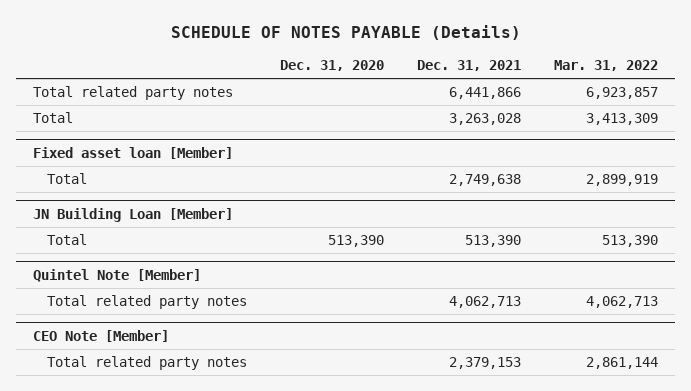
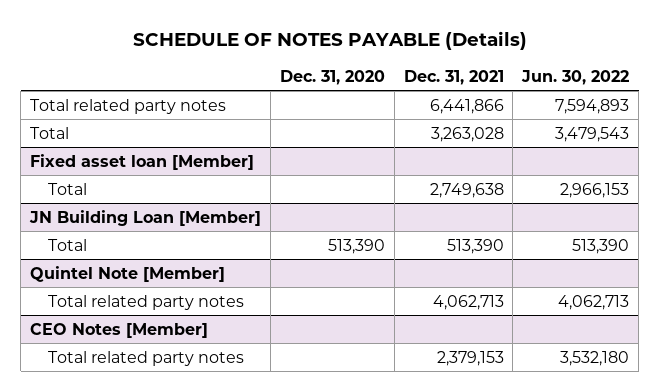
[554,60,659,72] Mar. 31, 2022 -> none
none -> [521,69,630,85] Jun. 30, 2022
[32,329,169,342] CEO Note [Member] -> [30,322,209,338] CEO Notes [Member]

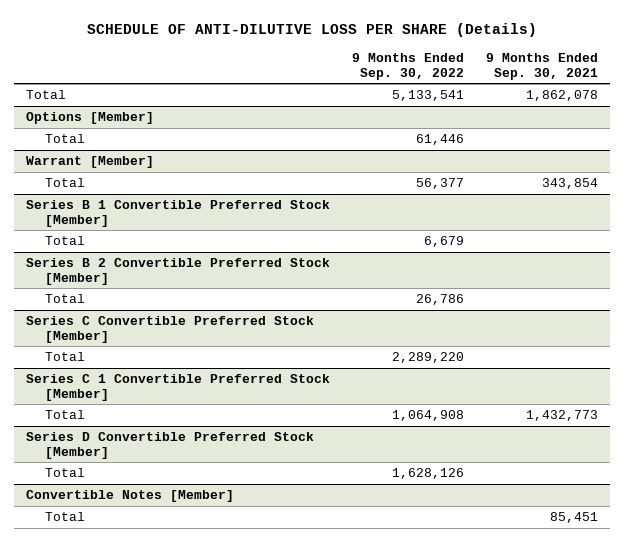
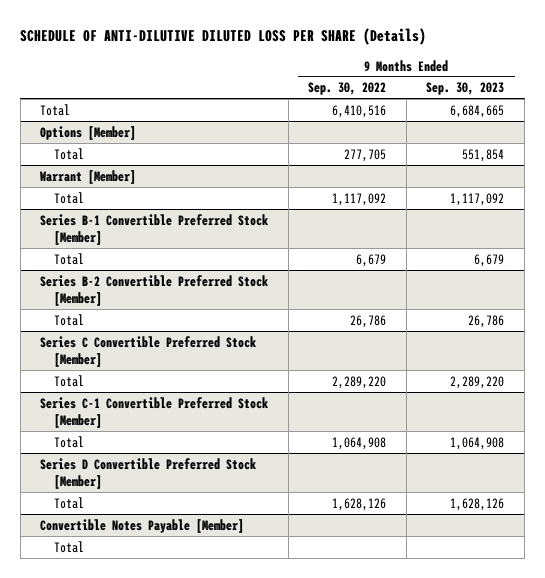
[87,23,538,38] SCHEDULE OF ANTI-DILUTIVE LOSS PER SHARE (Details) -> [20,28,427,46] SCHEDULE OF ANTI-DILUTIVE DILUTED LOSS PER SHARE (Details)
[486,53,599,80] 9 Months Ended Sep. 30, 2021 -> none
none -> [426,82,505,96] Sep. 30, 2023
[392,90,465,102] 5,133,541 -> [332,104,387,118] 6,410,516
[416,134,465,146] 61,446 -> [344,148,387,162] 277,705
[416,178,465,190] 56,377 -> [332,192,387,206] 1,117,092
[25,200,330,227] Series B 1 Convertible Preferred Stock [Member] -> [40,213,269,245] Series B-1 Convertible Preferred Stock [Member]
[25,258,330,285] Series B 2 Convertible Preferred Stock [Member] -> [40,274,269,306] Series B-2 Convertible Preferred Stock [Member]
[25,374,330,401] Series C 1 Convertible Preferred Stock [Member] -> [40,396,269,428] Series C-1 Convertible Preferred Stock [Member]
[25,490,234,503] Convertible Notes [Member] -> [40,518,245,533] Convertible Notes Payable [Member]

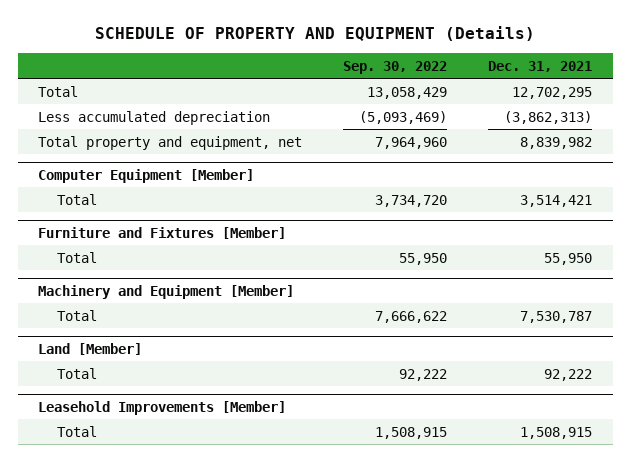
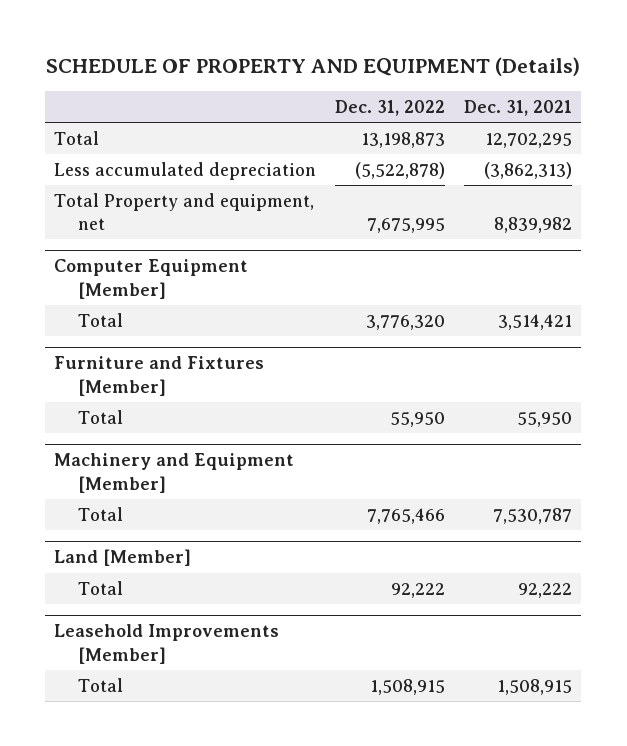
[343,60,448,74] Sep. 30, 2022 -> none
none -> [335,99,446,116] Dec. 31, 2022
[38,135,303,150] Total property and equipment, net -> [54,192,315,230] Total Property and equipment, net

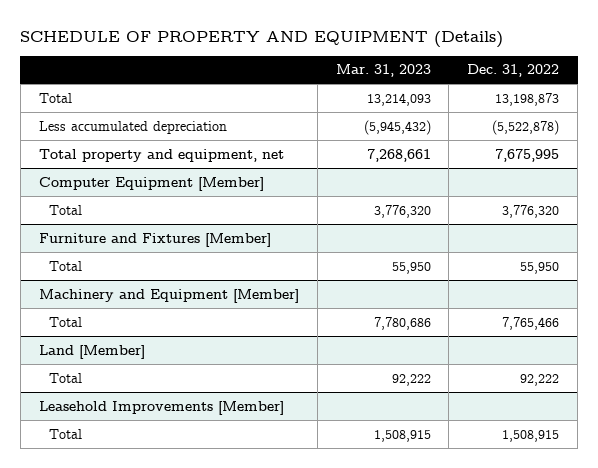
[464,99,573,116] Dec. 31, 2021 -> none
none -> [335,64,431,78] Mar. 31, 2023
[54,192,315,230] Total Property and equipment, net -> [38,148,284,162] Total property and equipment, net

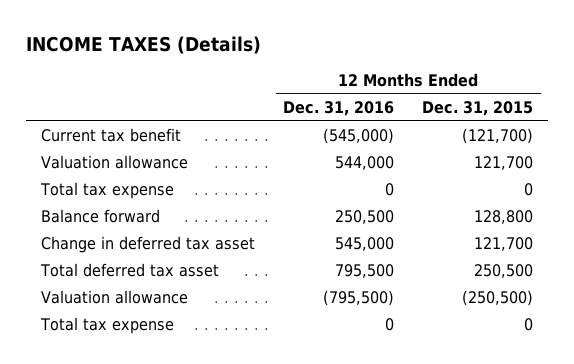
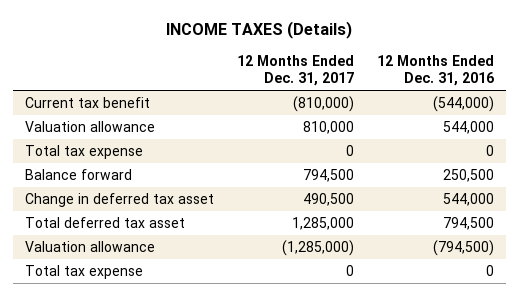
[422,101,534,117] Dec. 31, 2015 -> none
none -> [236,54,354,87] 12 Months Ended Dec. 31, 2017
[323,128,395,145] (545,000) -> [432,96,494,113] (544,000)
[335,237,395,252] 545,000 -> [442,193,494,207] 544,000
[335,264,395,279] 795,500 -> [442,217,494,231] 794,500
[323,290,395,307] (795,500) -> [432,240,494,257] (794,500)

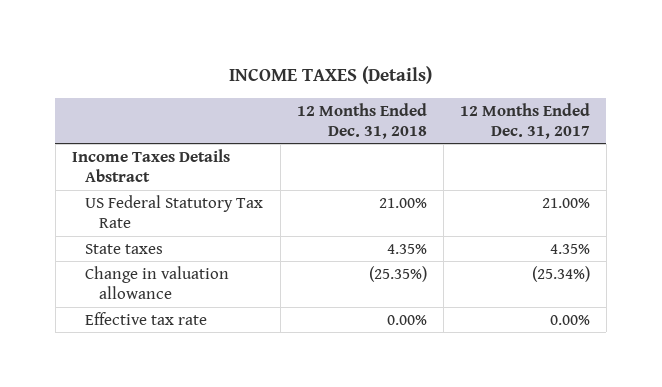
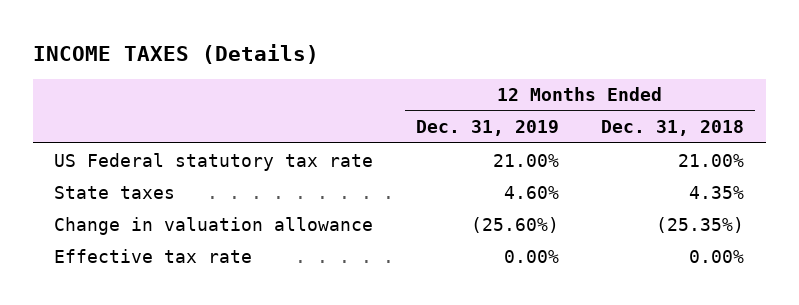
[459,102,590,139] 12 Months Ended Dec. 31, 2017 -> none
none -> [415,120,559,137] Dec. 31, 2019
[71,148,230,183] Income Taxes Details Abstract -> none
[85,194,264,229] US Federal Statutory Tax Rate -> [54,152,374,171] US Federal statutory tax rate

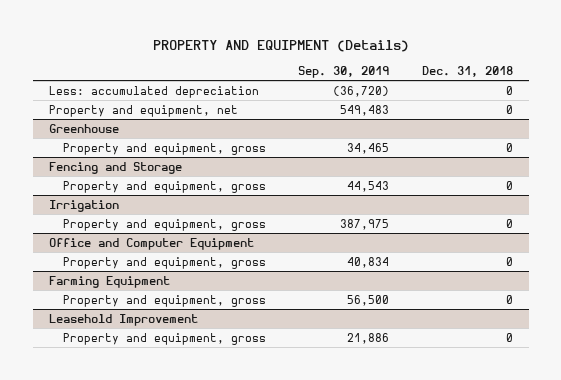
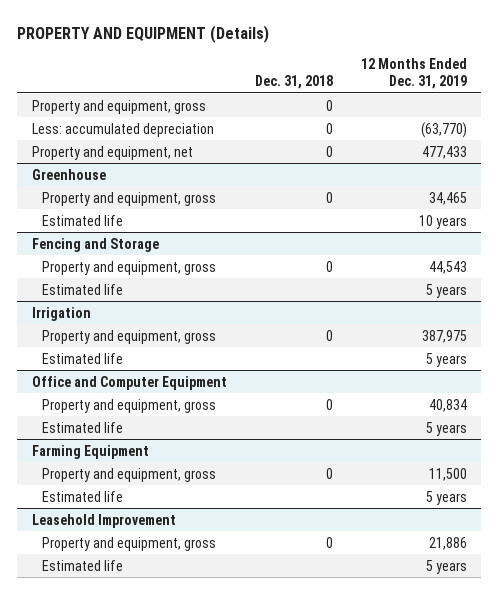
[298,65,390,78] Sep. 30, 2019 -> none
none -> [361,58,468,90] 12 Months Ended Dec. 31, 2019
none -> [31,99,206,114] Property and equipment, gross
none -> [42,214,124,226] Estimated life
none -> [42,283,124,295] Estimated life
none -> [42,352,124,364] Estimated life
none -> [42,421,124,433] Estimated life
none -> [42,490,124,502] Estimated life
none -> [42,559,124,571] Estimated life

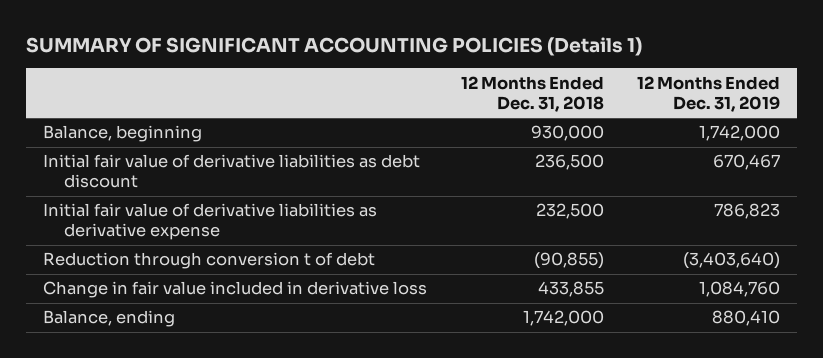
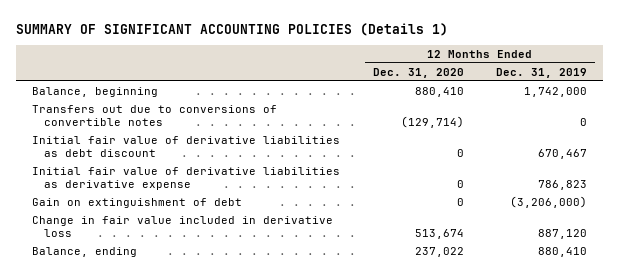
[460,75,604,112] 12 Months Ended Dec. 31, 2018 -> none
none -> [372,67,464,78] Dec. 31, 2020
none -> [32,105,278,127] Transfers out due to conversions of convertible notes
[43,252,376,270] Reduction through conversion t of debt -> [32,198,243,209] Gain on extinguishment of debt
[683,252,781,270] (3,403,640) -> [509,196,587,209] (3,206,000)
[699,281,781,298] 1,084,760 -> [537,229,587,240] 887,120

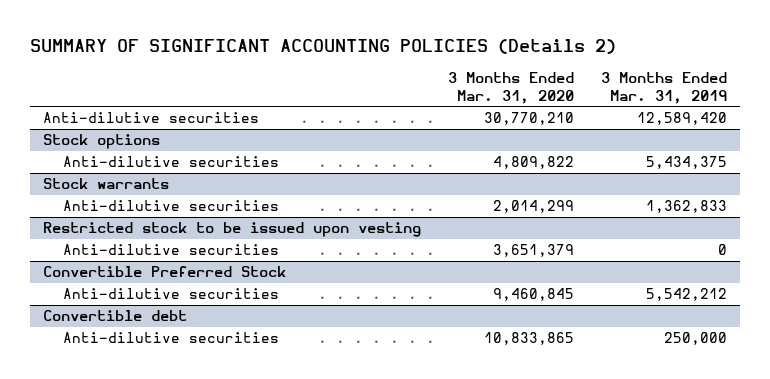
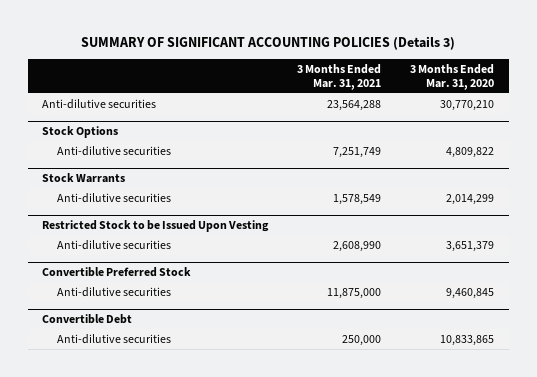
[29,38,616,54] SUMMARY OF SIGNIFICANT ACCOUNTING POLICIES (Details 2) -> [81,35,456,50] SUMMARY OF SIGNIFICANT ACCOUNTING POLICIES (Details 3)
[600,71,727,104] 3 Months Ended Mar. 31, 2019 -> none
none -> [297,63,382,90] 3 Months Ended Mar. 31, 2021
[43,134,161,150] Stock options -> [42,125,119,138] Stock Options
[43,178,170,190] Stock warrants -> [42,172,126,183] Stock Warrants
[43,222,422,238] Restricted stock to be issued upon vesting -> [42,219,270,232] Restricted Stock to be Issued Upon Vesting
[43,310,188,322] Convertible debt -> [42,313,133,324] Convertible Debt

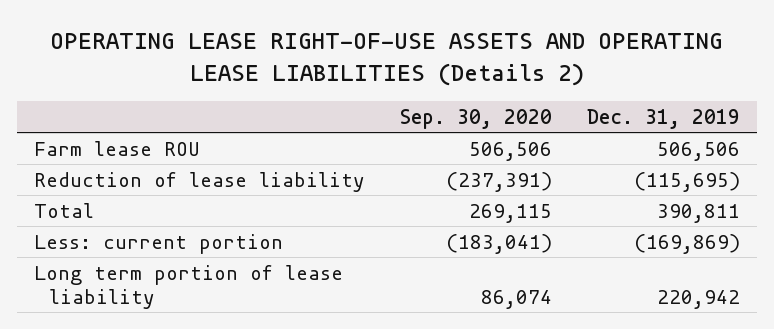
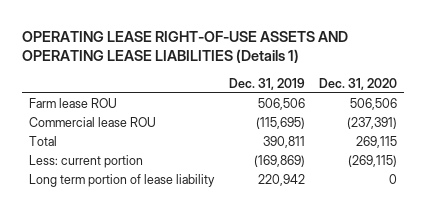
[49,32,723,86] OPERATING LEASE RIGHT-OF-USE ASSETS AND OPERATING LEASE LIABILITIES (Details 2) -> [22,30,349,64] OPERATING LEASE RIGHT-OF-USE ASSETS AND OPERATING LEASE LIABILITIES (Details 1)
[399,108,552,129] Sep. 30, 2020 -> none
none -> [318,77,397,90] Dec. 31, 2020
[34,171,366,192] Reduction of lease liability -> [29,117,157,128] Commercial lease ROU

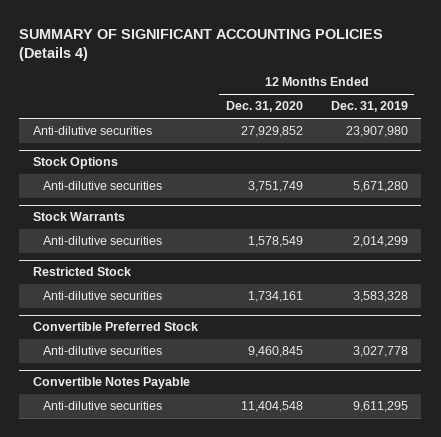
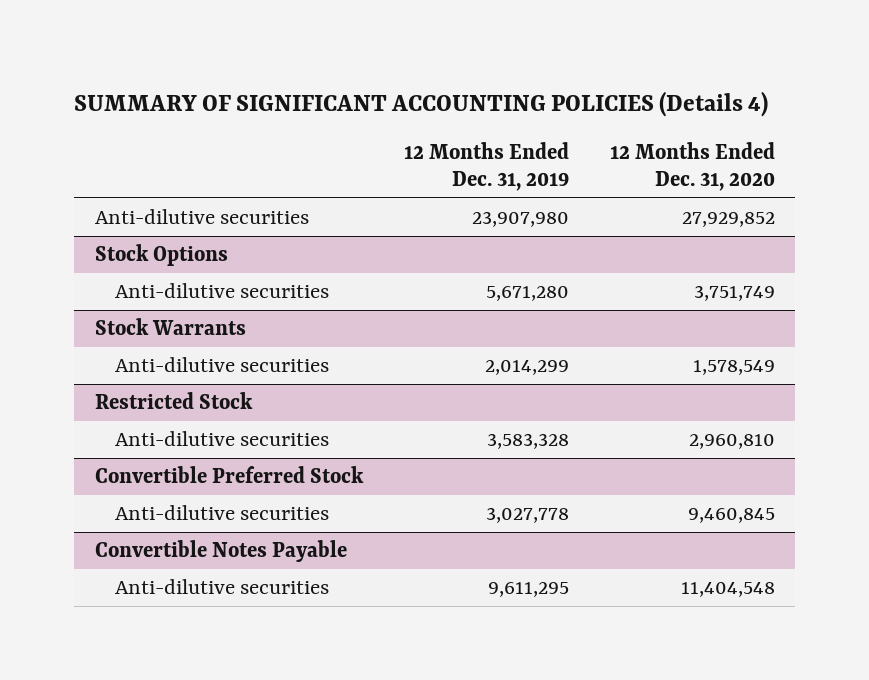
[247,291,303,303] 1,734,161 -> [688,433,775,449] 2,960,810

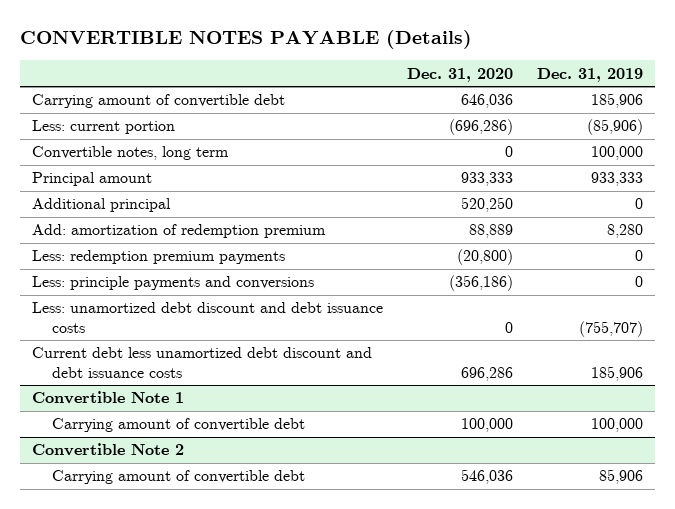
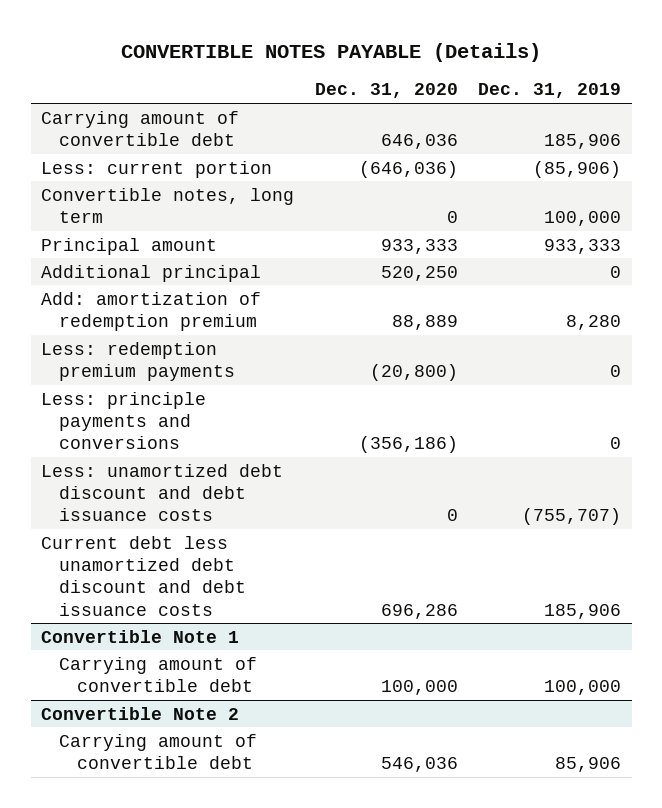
[448,119,513,136] (696,286) -> [358,160,458,178] (646,036)

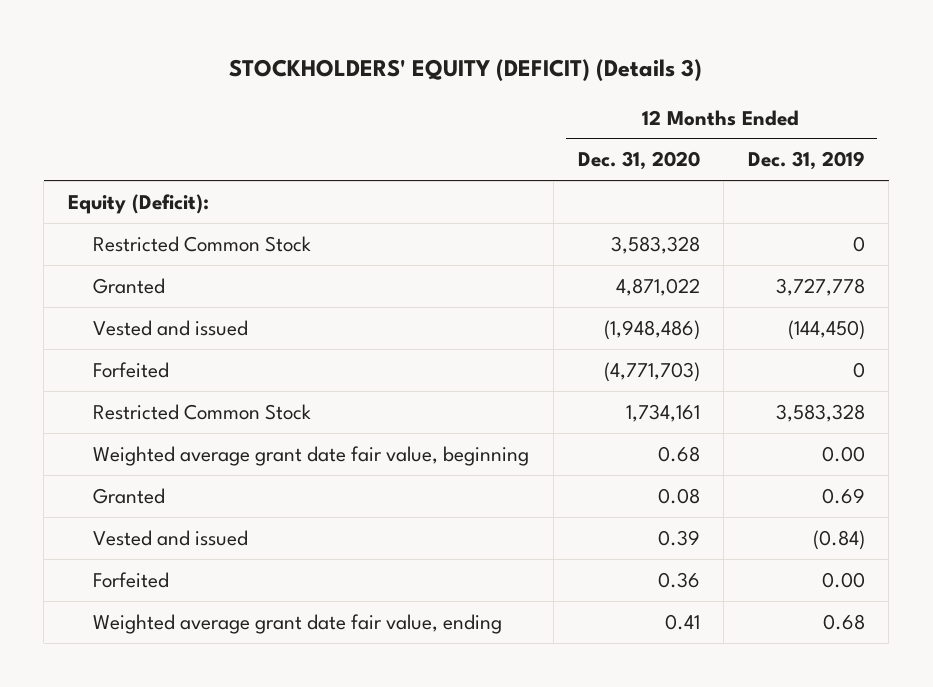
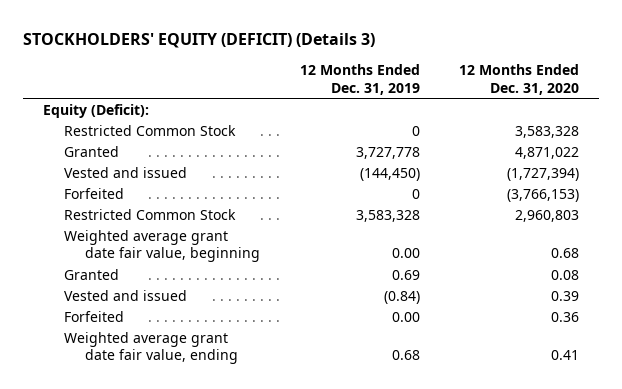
[603,319,700,340] (1,948,486) -> [507,167,580,181] (1,727,394)
[603,361,700,382] (4,771,703) -> [507,188,580,202] (3,766,153)
[625,403,700,422] 1,734,161 -> [515,209,580,222] 2,960,803

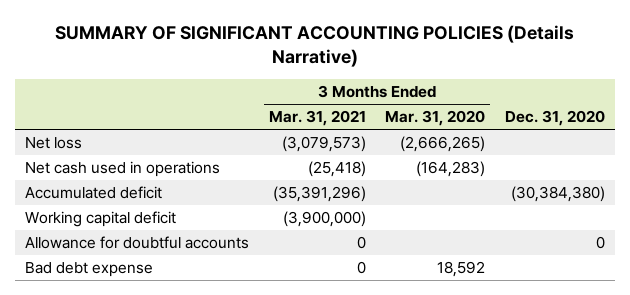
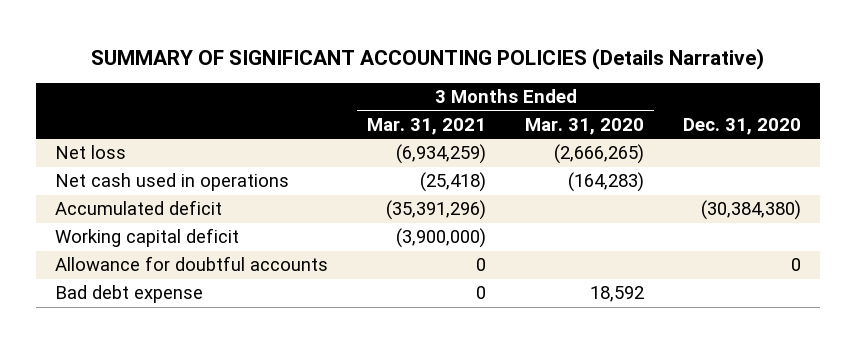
[281,136,366,153] (3,079,573) -> [396,144,487,165] (6,934,259)

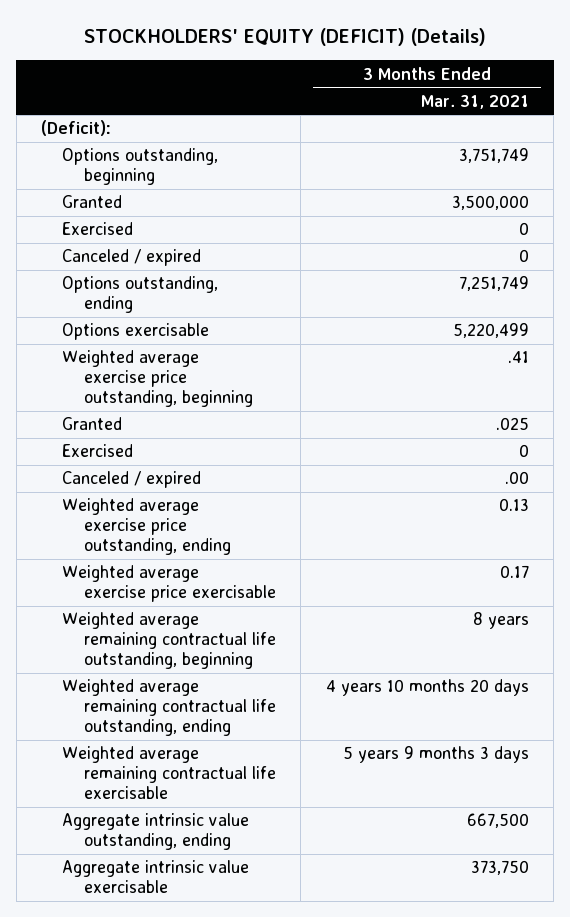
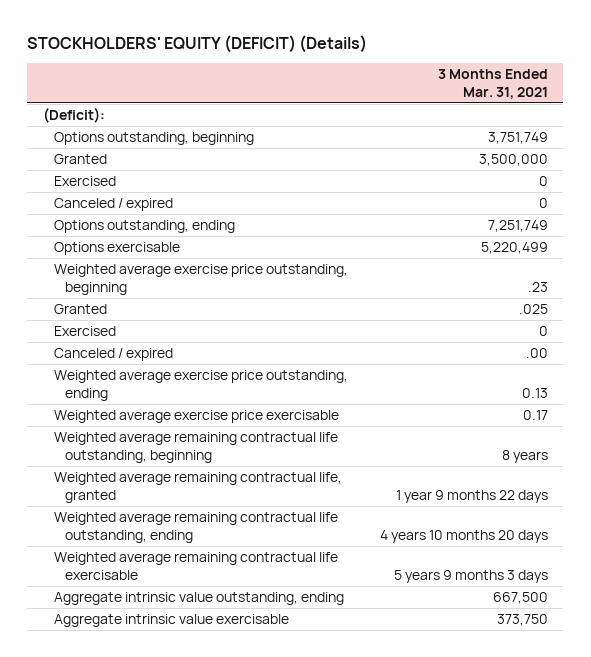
[507,351,529,364] .41 -> [527,281,548,292] .23
none -> [54,472,343,503] Weighted average remaining contractual life, granted

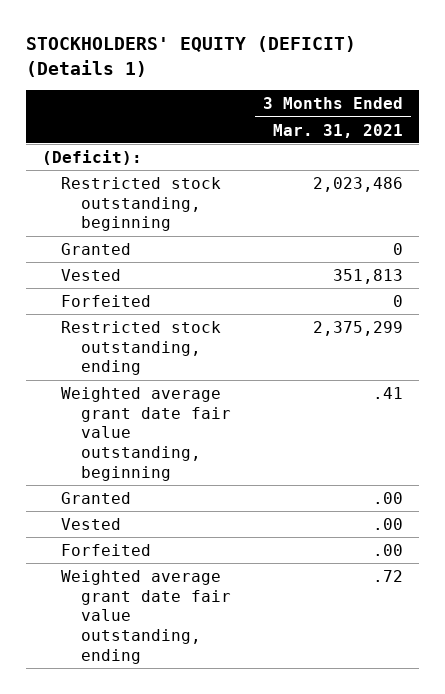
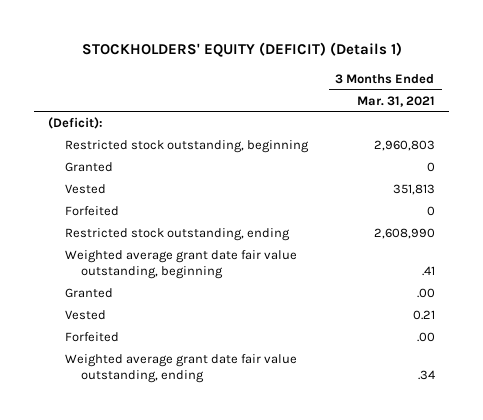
[312,176,403,192] 2,023,486 -> [373,140,435,152] 2,960,803
[312,320,403,336] 2,375,299 -> [373,228,435,240] 2,608,990
[372,517,403,530] .00 -> [412,310,435,321] 0.21
[372,569,403,582] .72 -> [417,370,435,381] .34

